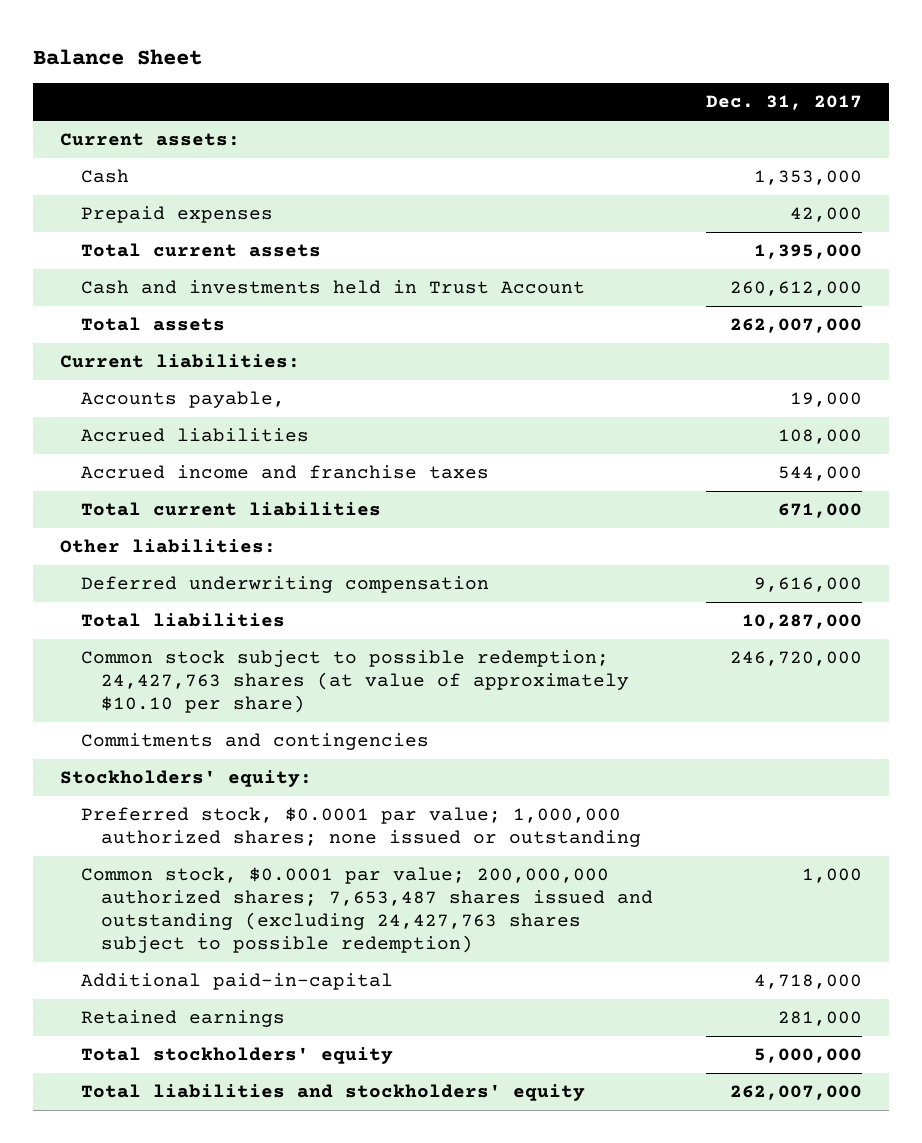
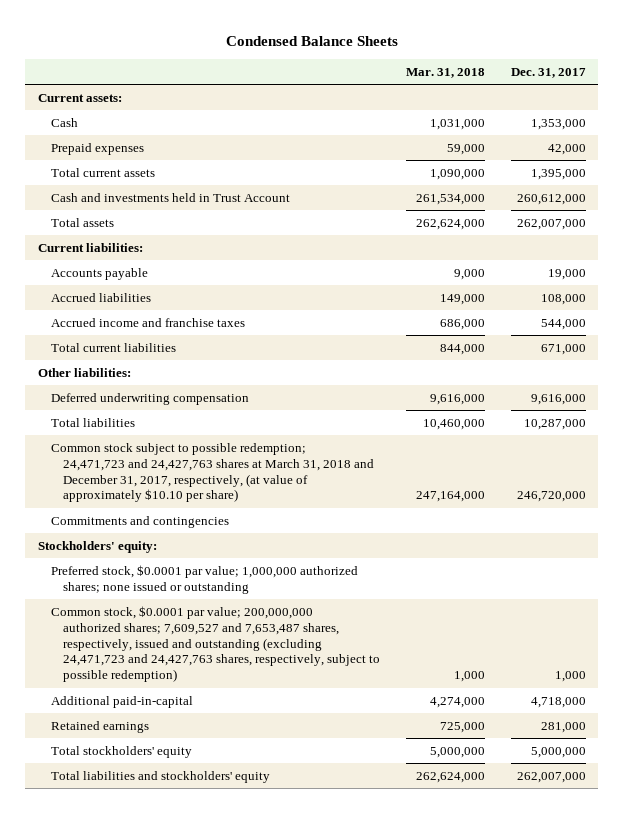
[33,48,203,65] Balance Sheet -> [225,35,398,46] Condensed Balance Sheets
none -> [405,67,485,78] Mar. 31, 2018
[80,391,285,409] Accounts payable, -> [50,267,148,280] Accounts payable
[80,650,630,714] Common stock subject to possible redemption; 24,427,763 shares (at value of approximately $10.10 per share) -> [50,442,375,503] Common stock subject to possible redemption; 24,471,723 and 24,427,763 shares at March 31, 2018 and December 31, 2017, respectively, (at value of approximately $10.10 per share)
[80,867,654,954] Common stock, $0.0001 par value; 200,000,000 authorized shares; 7,653,487 shares issued and outstanding (excluding 24,427,763 shares subject to possible redemption) -> [50,605,381,683] Common stock, $0.0001 par value; 200,000,000 authorized shares; 7,609,527 and 7,653,487 shares, respectively, issued and outstanding (excluding 24,471,723 and 24,427,763 shares, respectively, subject to possible redemption)

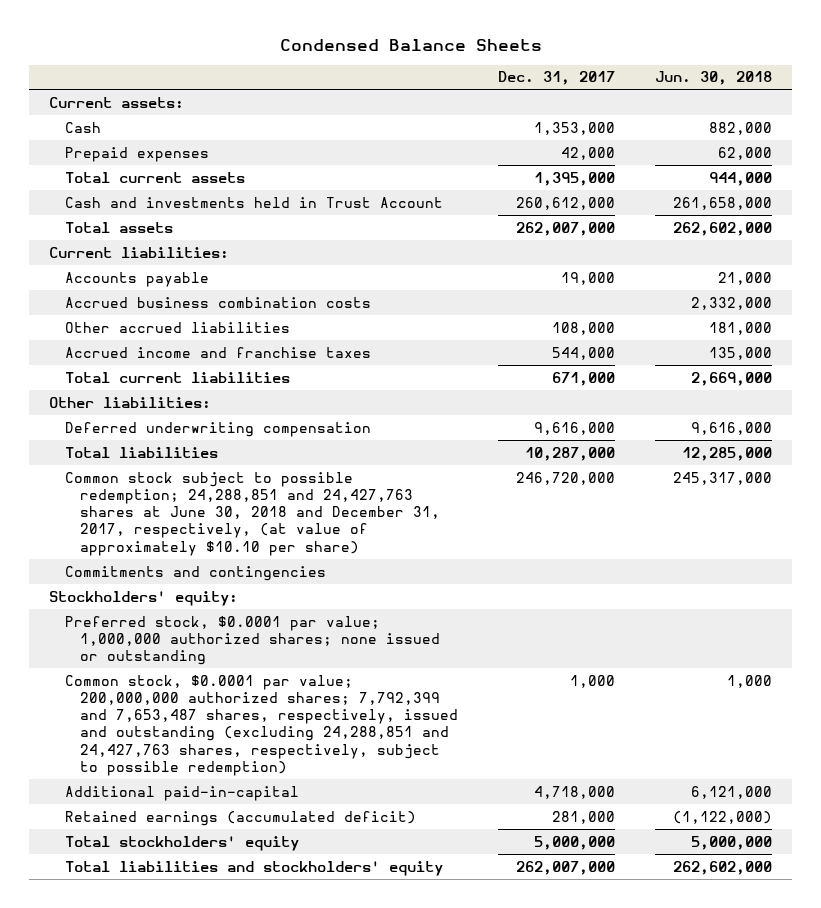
[405,67,485,78] Mar. 31, 2018 -> none
none -> [655,71,773,86] Jun. 30, 2018
none -> [64,296,371,308] Accrued business combination costs
[50,292,151,302] Accrued liabilities -> [64,321,290,333] Other accrued liabilities
[50,442,375,503] Common stock subject to possible redemption; 24,471,723 and 24,427,763 shares at March 31, 2018 and December 31, 2017, respectively, (at value of approximately $10.10 per share) -> [64,471,440,556] Common stock subject to possible redemption; 24,288,851 and 24,427,763 shares at June 30, 2018 and December 31, 2017, respectively, (at value of approximately $10.10 per share)
[50,605,381,683] Common stock, $0.0001 par value; 200,000,000 authorized shares; 7,609,527 and 7,653,487 shares, respectively, issued and outstanding (excluding 24,471,723 and 24,427,763 shares, respectively, subject to possible redemption) -> [64,674,458,776] Common stock, $0.0001 par value; 200,000,000 authorized shares; 7,792,399 and 7,653,487 shares, respectively, issued and outstanding (excluding 24,288,851 and 24,427,763 shares, respectively, subject to possible redemption)
[50,720,149,733] Retained earnings -> [64,810,416,826] Retained earnings (accumulated deficit)

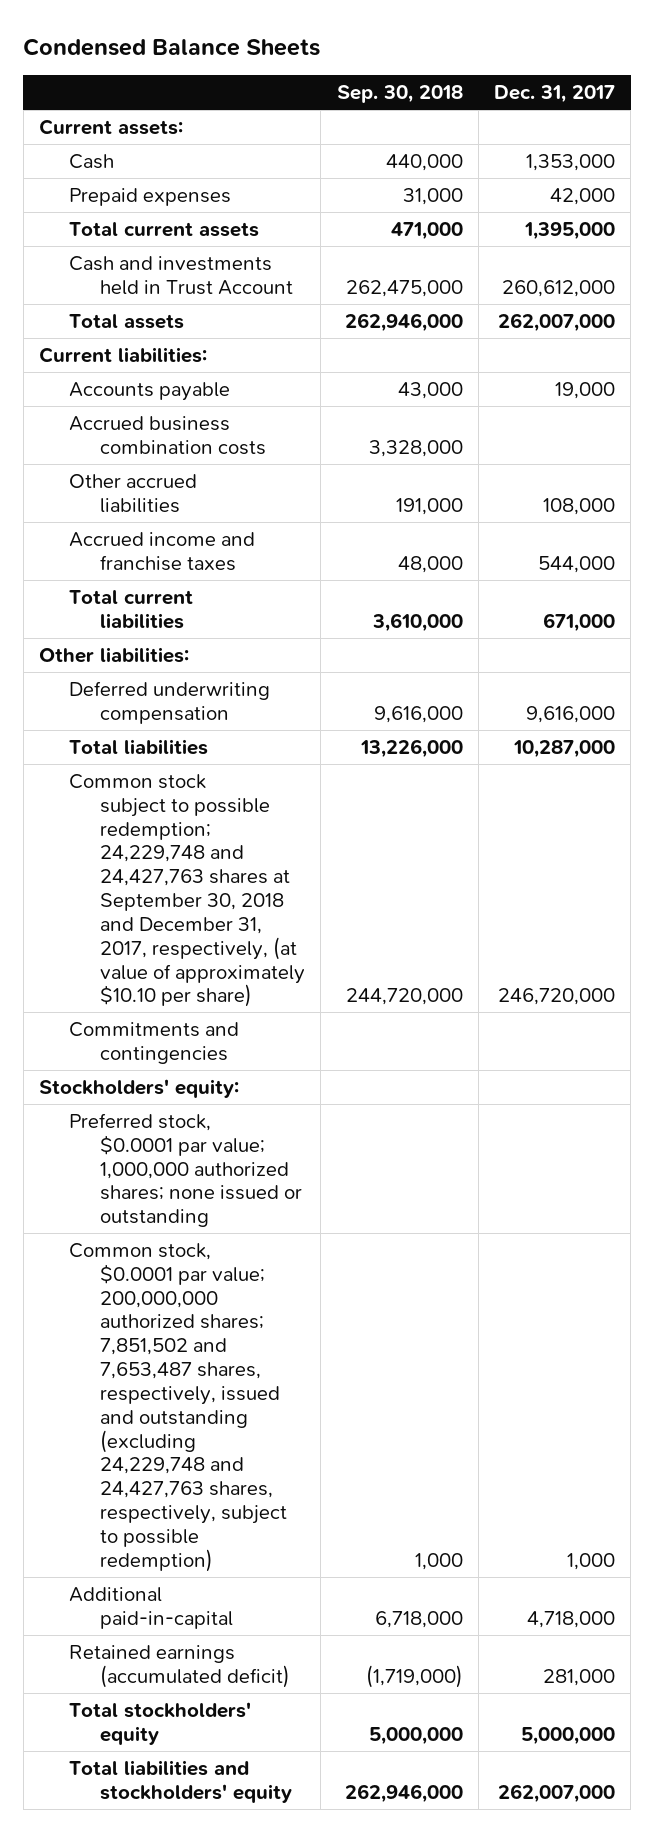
[655,71,773,86] Jun. 30, 2018 -> none
none -> [336,85,463,104] Sep. 30, 2018
[64,471,440,556] Common stock subject to possible redemption; 24,288,851 and 24,427,763 shares at June 30, 2018 and December 31, 2017, respectively, (at value of approximately $10.10 per share) -> [69,773,305,1008] Common stock subject to possible redemption; 24,229,748 and 24,427,763 shares at September 30, 2018 and December 31, 2017, respectively, (at value of approximately $10.10 per share)
[64,674,458,776] Common stock, $0.0001 par value; 200,000,000 authorized shares; 7,792,399 and 7,653,487 shares, respectively, issued and outstanding (excluding 24,288,851 and 24,427,763 shares, respectively, subject to possible redemption) -> [69,1242,287,1572] Common stock, $0.0001 par value; 200,000,000 authorized shares; 7,851,502 and 7,653,487 shares, respectively, issued and outstanding (excluding 24,229,748 and 24,427,763 shares, respectively, subject to possible redemption)

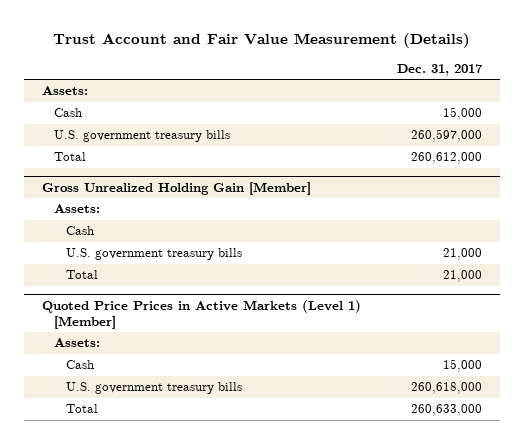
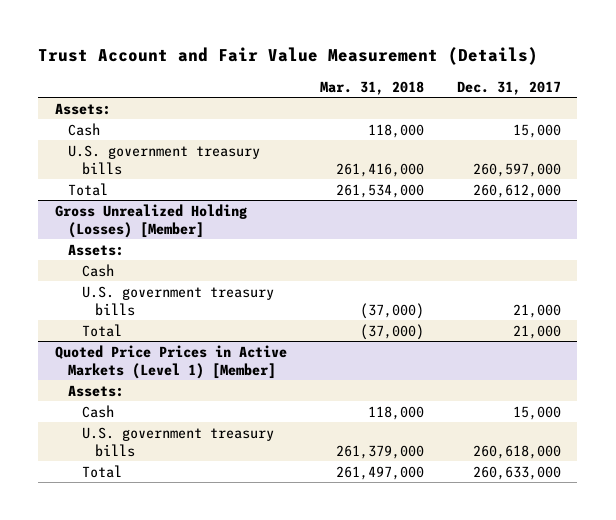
none -> [319,80,424,95] Mar. 31, 2018
[41,181,311,195] Gross Unrealized Holding Gain [Member] -> [54,203,247,238] Gross Unrealized Holding (Losses) [Member]

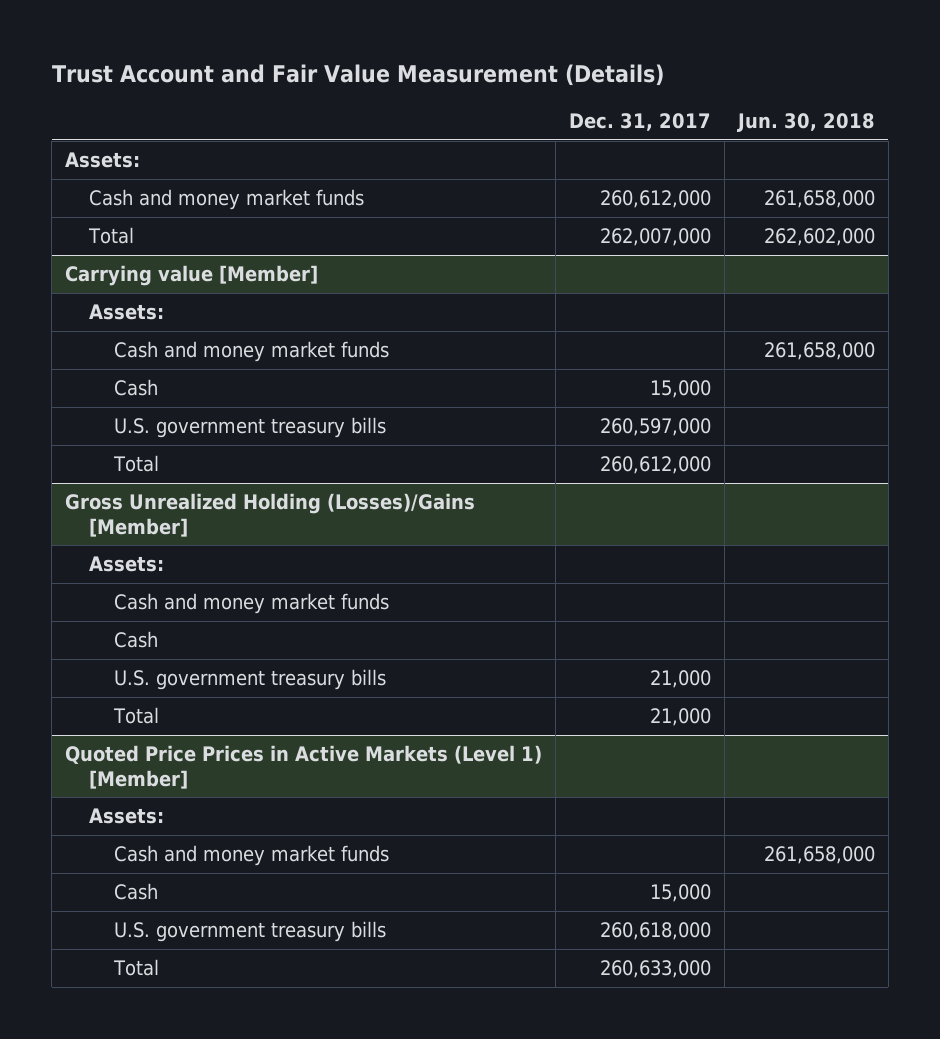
[319,80,424,95] Mar. 31, 2018 -> none
none -> [736,112,875,132] Jun. 30, 2018
none -> [89,188,365,210] Cash and money market funds
none -> [88,226,135,244] Total
none -> [65,264,319,286] Carrying value [Member]
none -> [89,303,165,320] Assets:
none -> [113,340,389,362] Cash and money market funds
[54,203,247,238] Gross Unrealized Holding (Losses) [Member] -> [65,492,476,537] Gross Unrealized Holding (Losses)/Gains [Member]
none -> [113,592,389,614] Cash and money market funds
none -> [113,844,389,866] Cash and money market funds

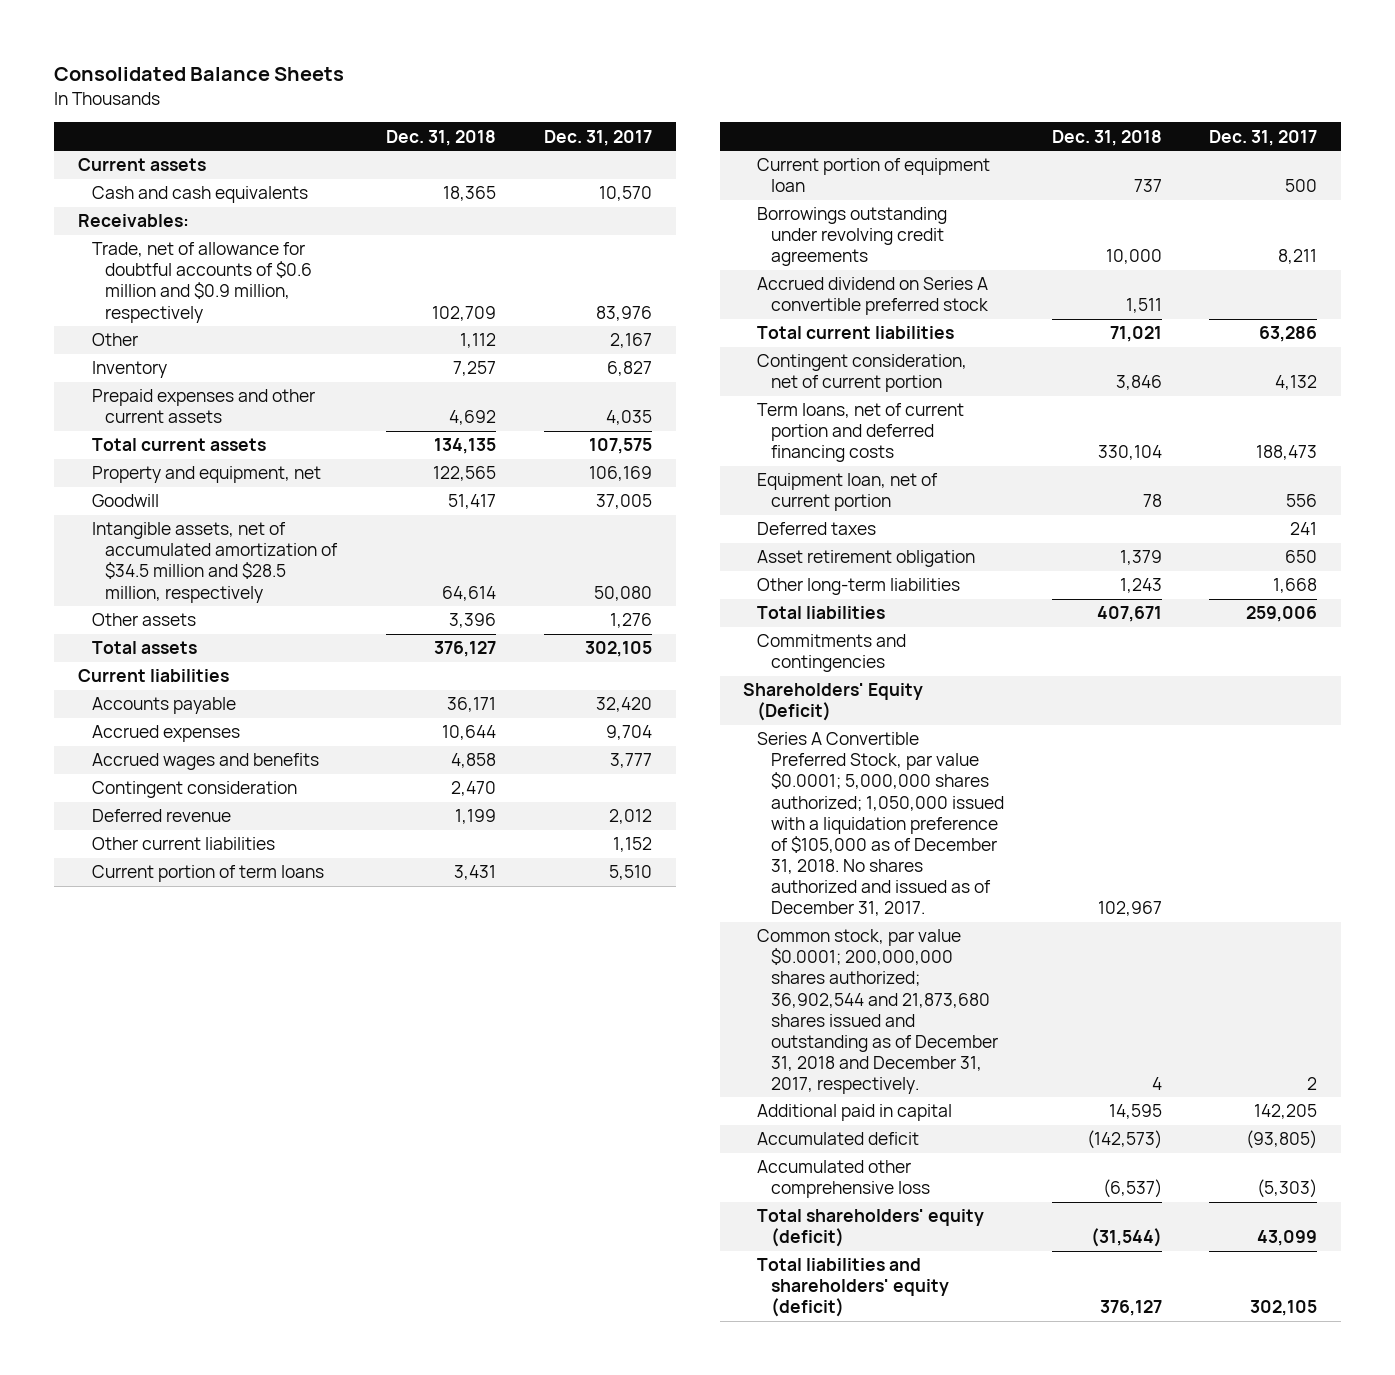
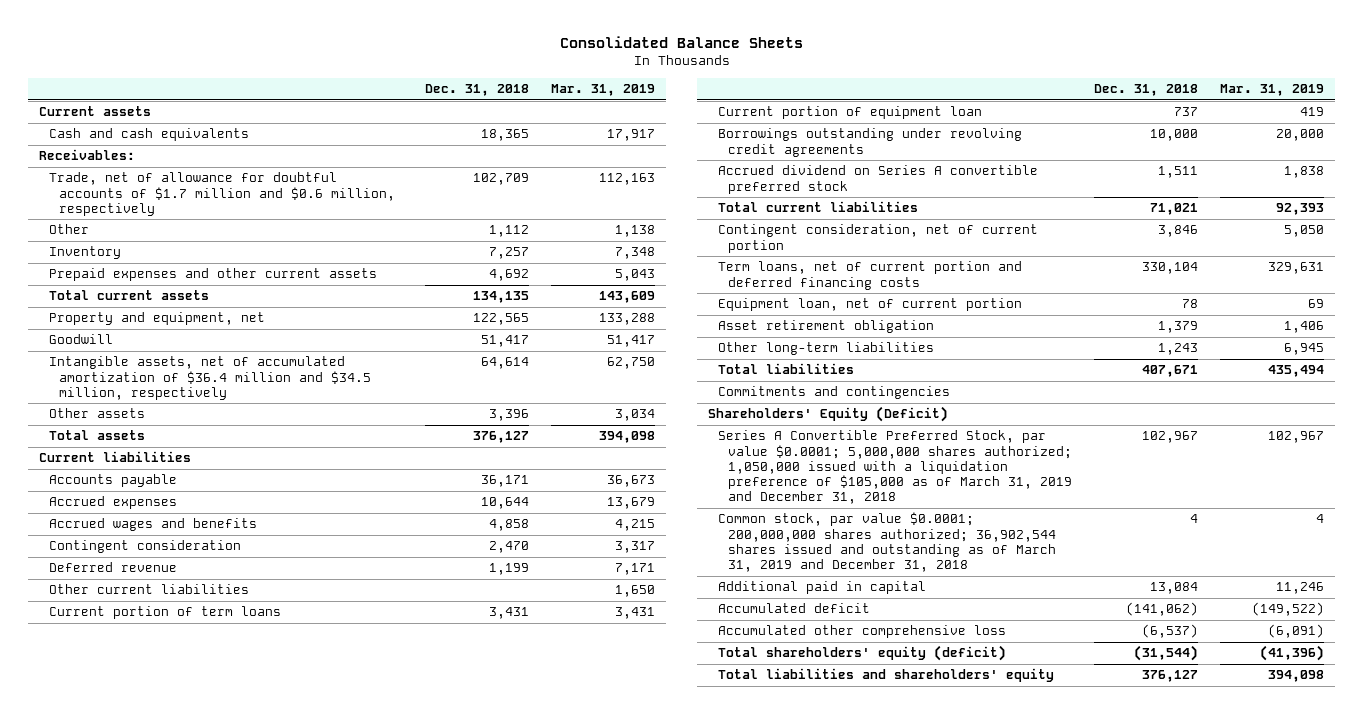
[543,129,652,146] Dec. 31, 2017 -> none
none -> [550,84,655,97] Mar. 31, 2019
[91,242,313,323] Trade, net of allowance for doubtful accounts of $0.6 million and $0.9 million, respectively -> [49,172,396,216] Trade, net of allowance for doubtful accounts of $1.7 million and $0.6 million, respectively
[91,522,339,603] Intangible assets, net of accumulated amortization of $34.5 million and $28.5 million, respectively -> [49,356,372,400] Intangible assets, net of accumulated amortization of $36.4 million and $34.5 million, respectively
[757,522,877,536] Deferred taxes -> none
[757,732,1004,917] Series A Convertible Preferred Stock, par value $0.0001; 5,000,000 shares authorized; 1,050,000 issued with a liquidation preference of $105,000 as of December 31, 2018. No shares authorized and issued as of December 31, 2017. -> [718,430,1073,505] Series A Convertible Preferred Stock, par value $0.0001; 5,000,000 shares authorized; 1,050,000 issued with a liquidation preference of $105,000 as of March 31, 2019 and December 31, 2018
[757,929,998,1094] Common stock, par value $0.0001; 200,000,000 shares authorized; 36,902,544 and 21,873,680 shares issued and outstanding as of December 31, 2018 and December 31, 2017, respectively. -> [718,512,1057,572] Common stock, par value $0.0001; 200,000,000 shares authorized; 36,902,544 shares issued and outstanding as of March 31, 2019 and December 31, 2018
[1108,1104,1162,1120] 14,595 -> [1149,582,1198,595] 13,084
[1086,1130,1162,1150] (142,573) -> [1125,602,1198,617] (141,062)
[757,1258,949,1318] Total liabilities and shareholders' equity (deficit) -> [718,668,1055,683] Total liabilities and shareholders' equity

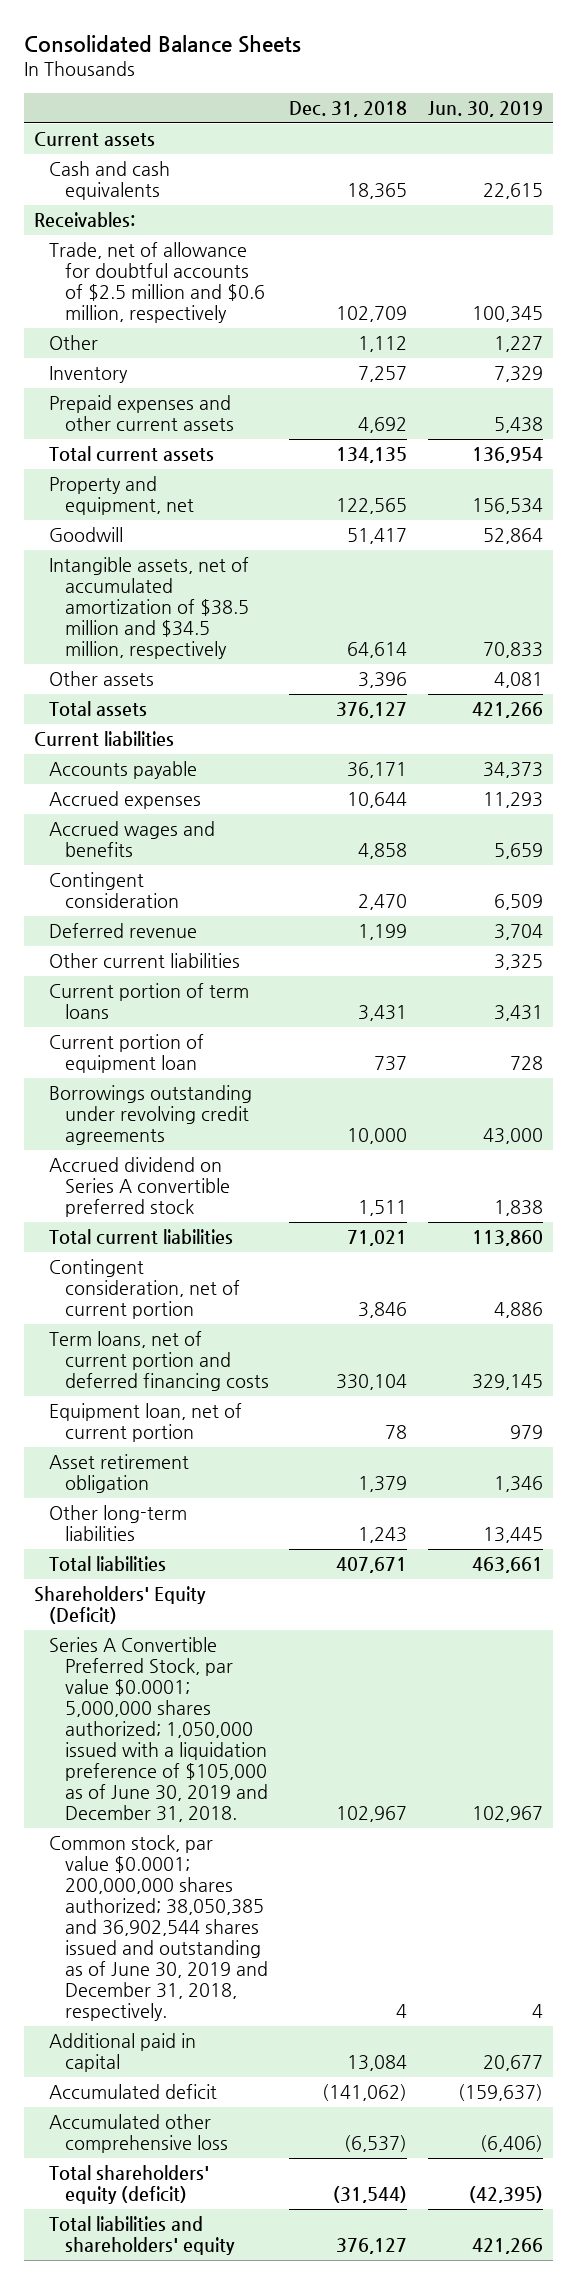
[550,84,655,97] Mar. 31, 2019 -> none
none -> [427,100,543,117] Jun. 30, 2019
[49,172,396,216] Trade, net of allowance for doubtful accounts of $1.7 million and $0.6 million, respectively -> [49,242,266,324] Trade, net of allowance for doubtful accounts of $2.5 million and $0.6 million, respectively
[49,356,372,400] Intangible assets, net of accumulated amortization of $36.4 million and $34.5 million, respectively -> [49,557,250,660] Intangible assets, net of accumulated amortization of $38.5 million and $34.5 million, respectively
[718,386,951,400] Commitments and contingencies -> none
[718,430,1073,505] Series A Convertible Preferred Stock, par value $0.0001; 5,000,000 shares authorized; 1,050,000 issued with a liquidation preference of $105,000 as of March 31, 2019 and December 31, 2018 -> [49,1637,269,1823] Series A Convertible Preferred Stock, par value $0.0001; 5,000,000 shares authorized; 1,050,000 issued with a liquidation preference of $105,000 as of June 30, 2019 and December 31, 2018.
[718,512,1057,572] Common stock, par value $0.0001; 200,000,000 shares authorized; 36,902,544 shares issued and outstanding as of March 31, 2019 and December 31, 2018 -> [49,1835,269,2022] Common stock, par value $0.0001; 200,000,000 shares authorized; 38,050,385 and 36,902,544 shares issued and outstanding as of June 30, 2019 and December 31, 2018, respectively.

